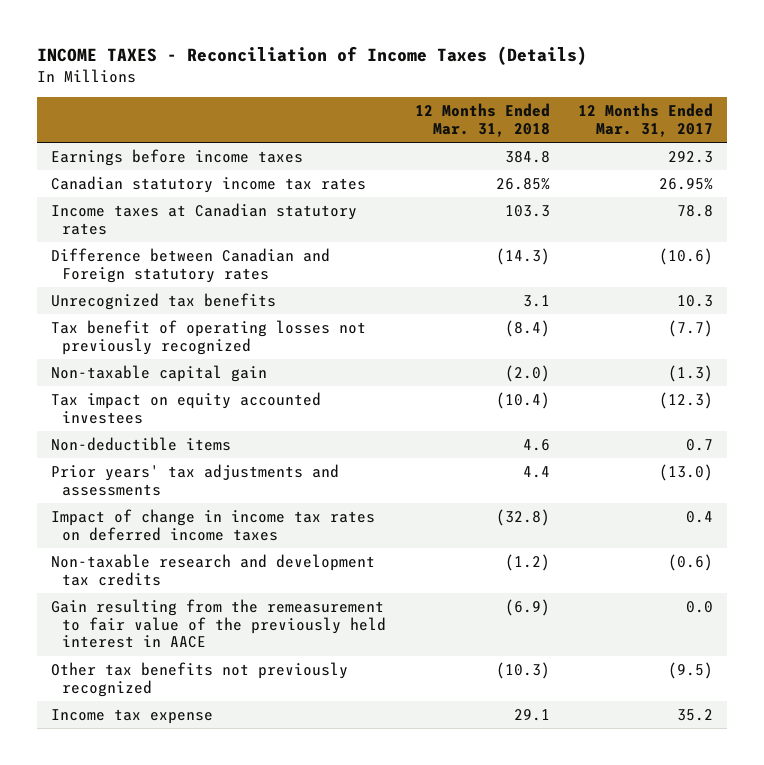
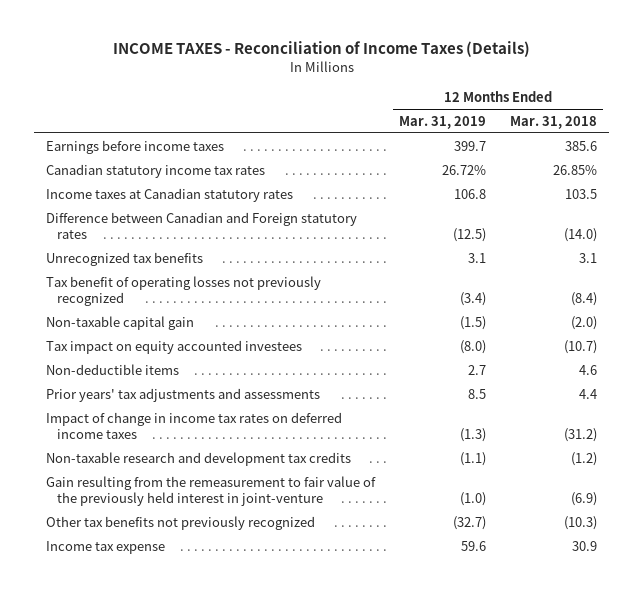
[577,103,713,137] 12 Months Ended Mar. 31, 2017 -> none
none -> [399,115,487,129] Mar. 31, 2019
[504,150,550,163] 384.8 -> [565,140,598,151] 385.6
[504,204,550,217] 103.3 -> [565,188,598,199] 103.5
[495,247,550,265] (14.3) -> [564,227,598,242] (14.0)
[495,391,550,409] (10.4) -> [564,339,598,354] (10.7)
[495,508,550,526] (32.8) -> [564,427,598,442] (31.2)
[51,598,387,649] Gain resulting from the remeasurement to fair value of the previously held interest in AACE -> [46,475,377,506] Gain resulting from the remeasurement to fair value of the previously held interest in joint-venture
[513,708,550,721] 29.1 -> [572,540,598,551] 30.9

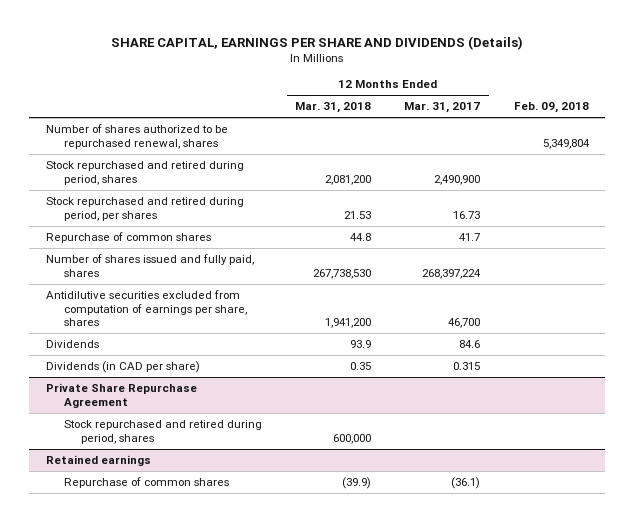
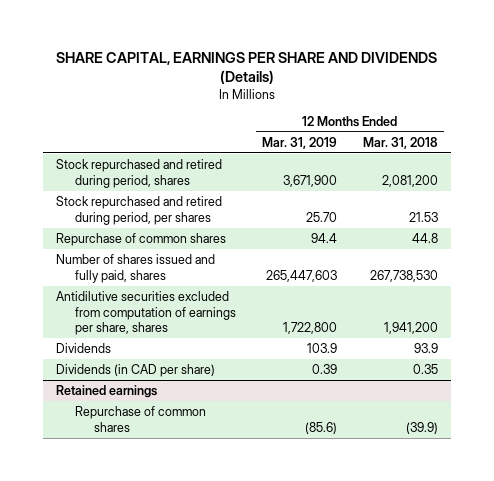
[404,102,481,114] Mar. 31, 2017 -> none
[513,102,589,114] Feb. 09, 2018 -> none
none -> [261,136,337,149] Mar. 31, 2019
[45,124,228,149] Number of shares authorized to be repurchased renewal, shares -> none
[45,383,197,408] Private Share Repurchase Agreement -> none
[63,420,262,444] Stock repurchased and retired during period, shares -> none

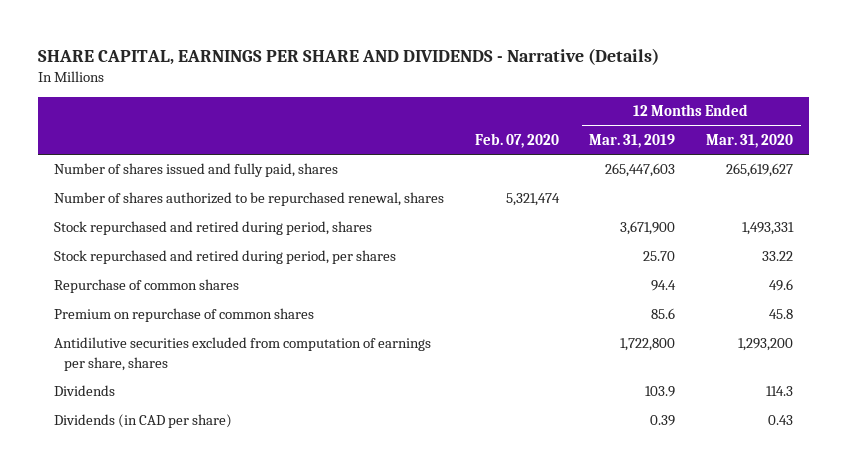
[55,51,437,84] SHARE CAPITAL, EARNINGS PER SHARE AND DIVIDENDS (Details) -> [38,47,660,65] SHARE CAPITAL, EARNINGS PER SHARE AND DIVIDENDS - Narrative (Details)
[362,136,438,149] Mar. 31, 2018 -> none
none -> [474,132,559,148] Feb. 07, 2020
none -> [706,133,794,148] Mar. 31, 2020
[56,253,216,283] Number of shares issued and fully paid, shares -> [53,163,338,178] Number of shares issued and fully paid, shares
none -> [53,192,444,207] Number of shares authorized to be repurchased renewal, shares
none -> [53,308,314,323] Premium on repurchase of common shares
[56,384,158,398] Retained earnings -> none
[75,405,207,432] Repurchase of common shares -> none

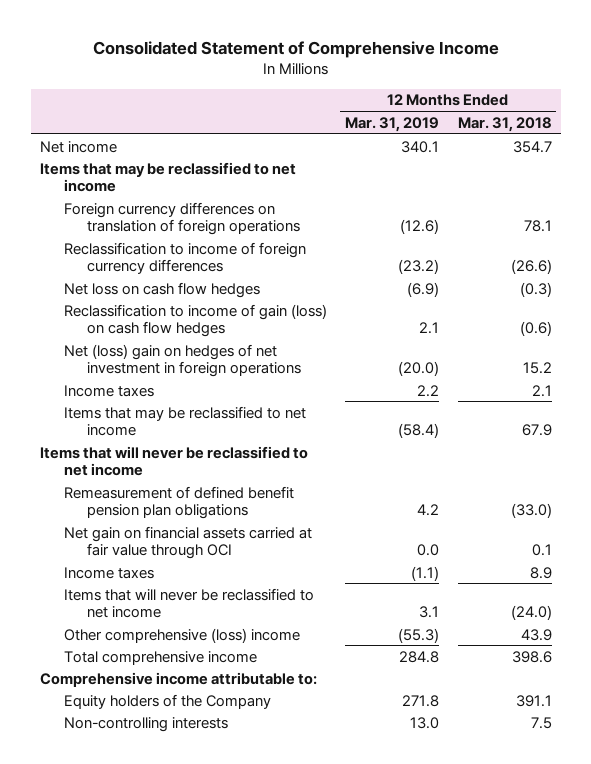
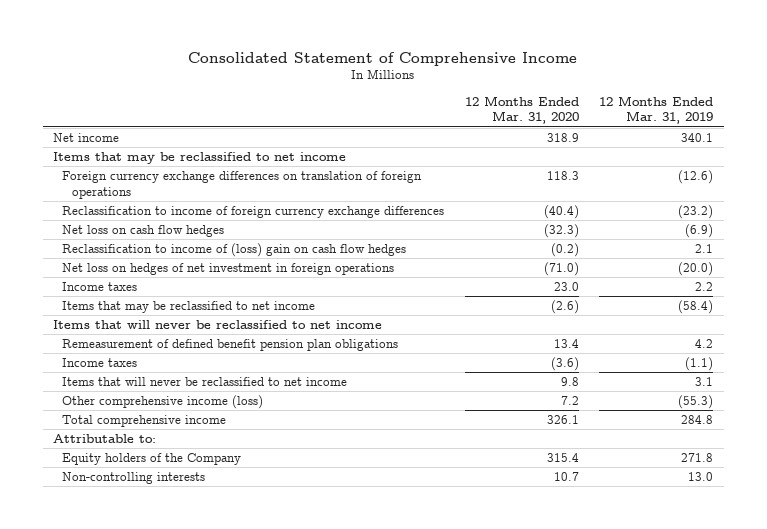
[457,116,552,132] Mar. 31, 2018 -> none
none -> [464,96,579,125] 12 Months Ended Mar. 31, 2020
[63,201,301,236] Foreign currency differences on translation of foreign operations -> [62,171,423,199] Foreign currency exchange differences on translation of foreign operations
[63,241,306,275] Reclassification to income of foreign currency differences -> [62,206,445,219] Reclassification to income of foreign currency exchange differences
[63,303,327,338] Reclassification to income of gain (loss) on cash flow hedges -> [62,243,407,258] Reclassification to income of (loss) gain on cash flow hedges
[63,343,302,378] Net (loss) gain on hedges of net investment in foreign operations -> [62,263,395,276] Net loss on hedges of net investment in foreign operations
[63,525,312,560] Net gain on financial assets carried at fair value through OCI -> none
[63,627,300,643] Other comprehensive (loss) income -> [62,395,264,410] Other comprehensive income (loss)
[39,671,317,687] Comprehensive income attributable to: -> [53,434,157,444] Attributable to:

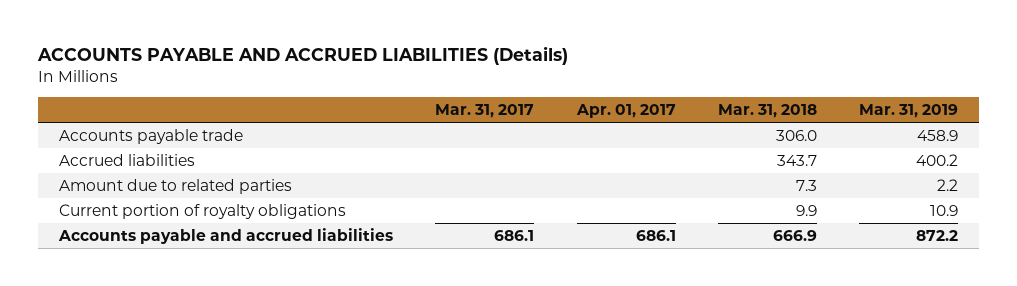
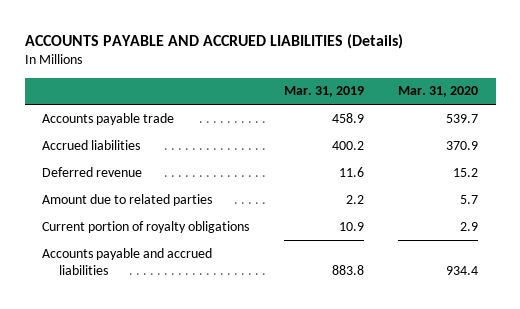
[435,104,535,119] Mar. 31, 2017 -> none
[575,104,676,119] Apr. 01, 2017 -> none
[717,104,817,119] Mar. 31, 2018 -> none
none -> [398,86,479,98] Mar. 31, 2020
none -> [42,166,143,177] Deferred revenue
[916,229,959,241] 872.2 -> [331,265,364,276] 883.8

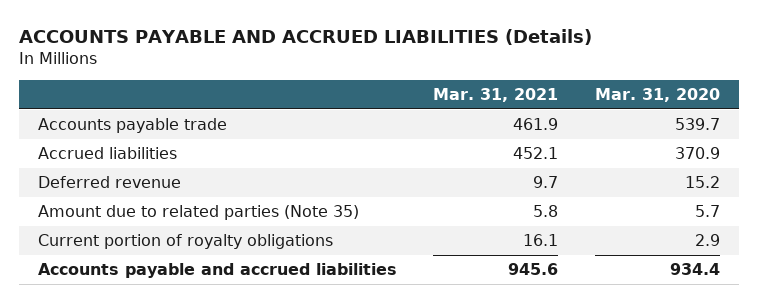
[283,86,364,98] Mar. 31, 2019 -> none
none -> [433,88,559,103] Mar. 31, 2021
[42,193,213,206] Amount due to related parties -> [37,205,359,221] Amount due to related parties (Note 35)

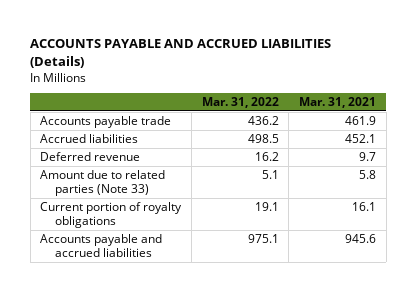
[595,88,721,103] Mar. 31, 2020 -> none
none -> [201,96,279,108] Mar. 31, 2022
[37,205,359,221] Amount due to related parties (Note 35) -> [40,169,166,197] Amount due to related parties (Note 33)

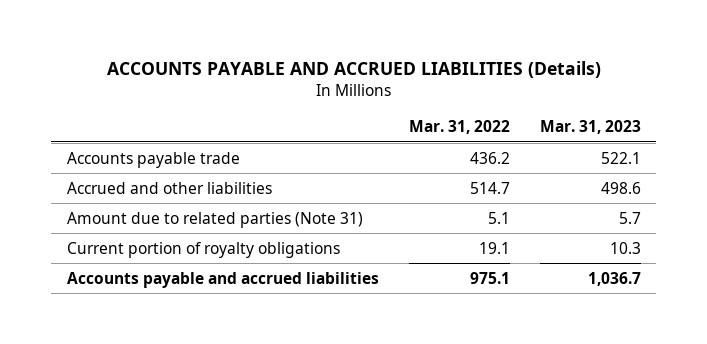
[298,96,376,108] Mar. 31, 2021 -> none
none -> [539,120,641,135] Mar. 31, 2023
[40,151,141,161] Deferred revenue -> none
[40,133,139,143] Accrued liabilities -> [66,181,272,194] Accrued and other liabilities
[247,133,279,143] 498.5 -> [469,181,510,194] 514.7
[40,169,166,197] Amount due to related parties (Note 33) -> [66,211,363,228] Amount due to related parties (Note 31)

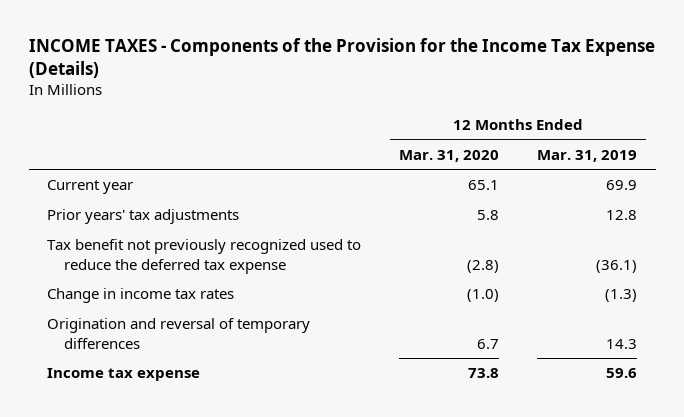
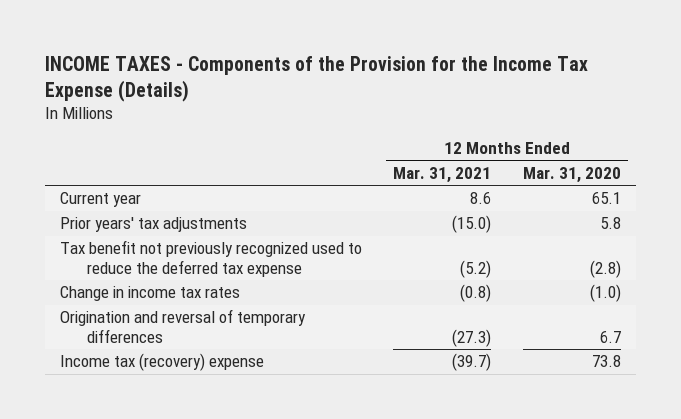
[536,149,637,162] Mar. 31, 2019 -> none
none -> [393,166,492,183] Mar. 31, 2021
[47,368,201,382] Income tax expense -> [60,353,265,372] Income tax (recovery) expense

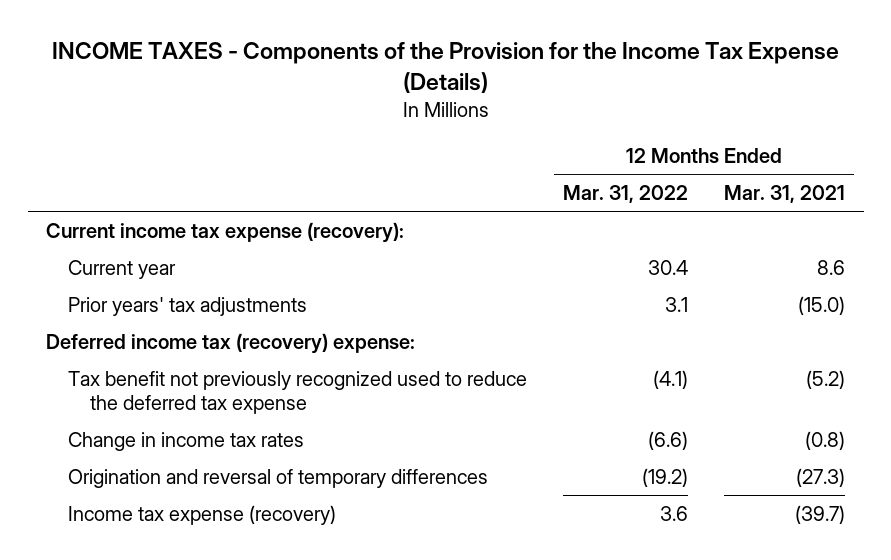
[522,166,621,183] Mar. 31, 2020 -> none
none -> [563,185,689,204] Mar. 31, 2022
none -> [45,221,404,243] Current income tax expense (recovery):
none -> [45,332,415,354] Deferred income tax (recovery) expense:
[60,353,265,372] Income tax (recovery) expense -> [67,504,336,525] Income tax expense (recovery)

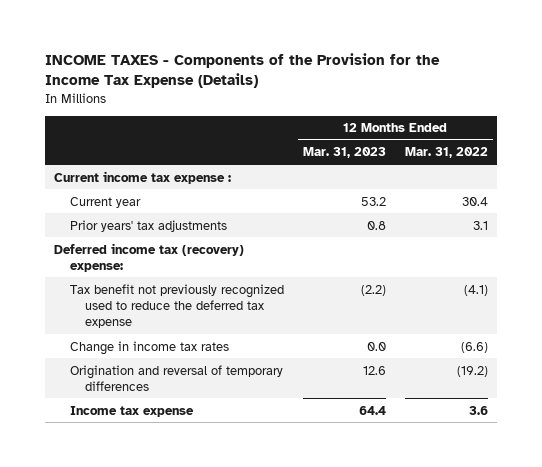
[724,185,846,204] Mar. 31, 2021 -> none
none -> [302,147,386,159] Mar. 31, 2023
[45,221,404,243] Current income tax expense (recovery): -> [54,170,232,184] Current income tax expense :
[67,504,336,525] Income tax expense (recovery) -> [69,405,194,417] Income tax expense

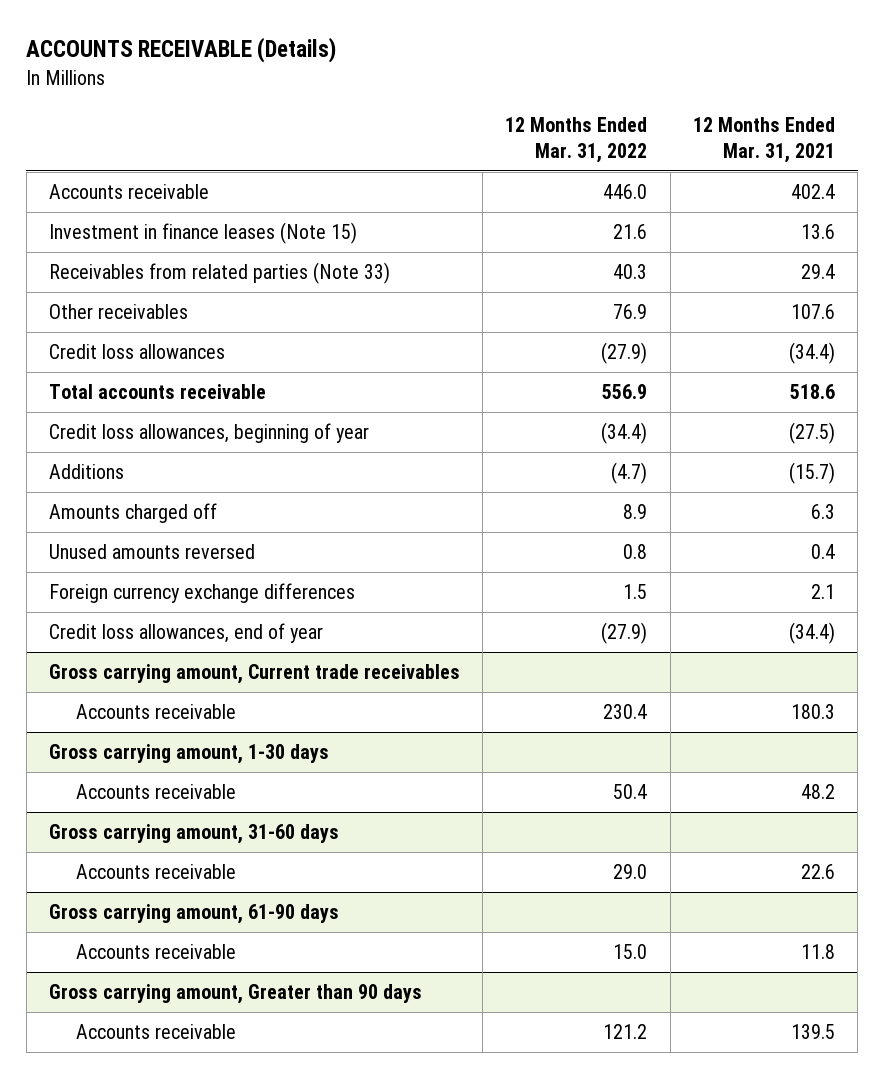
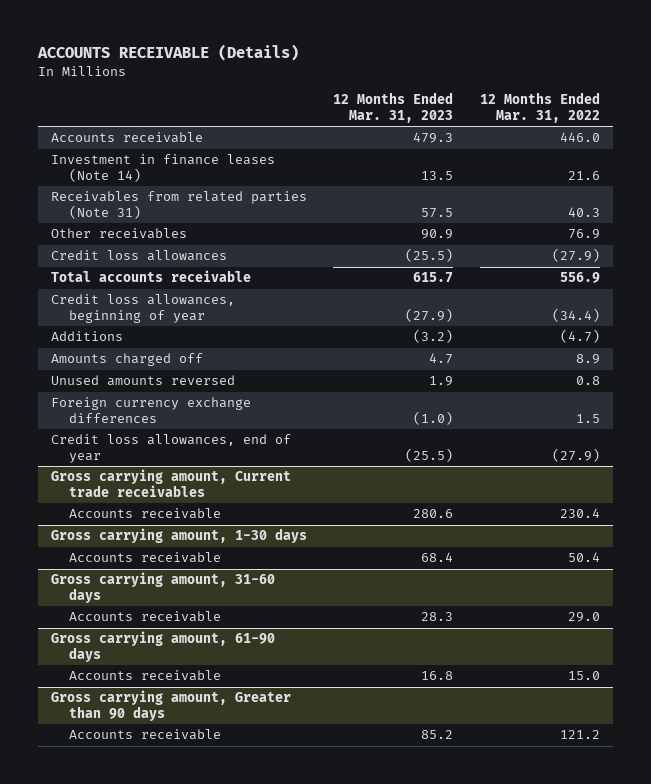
[692,116,835,163] 12 Months Ended Mar. 31, 2021 -> none
none -> [333,92,454,123] 12 Months Ended Mar. 31, 2023
[48,222,357,245] Investment in finance leases (Note 15) -> [51,154,276,182] Investment in finance leases (Note 14)
[48,262,390,285] Receivables from related parties (Note 33) -> [51,191,308,219] Receivables from related parties (Note 31)

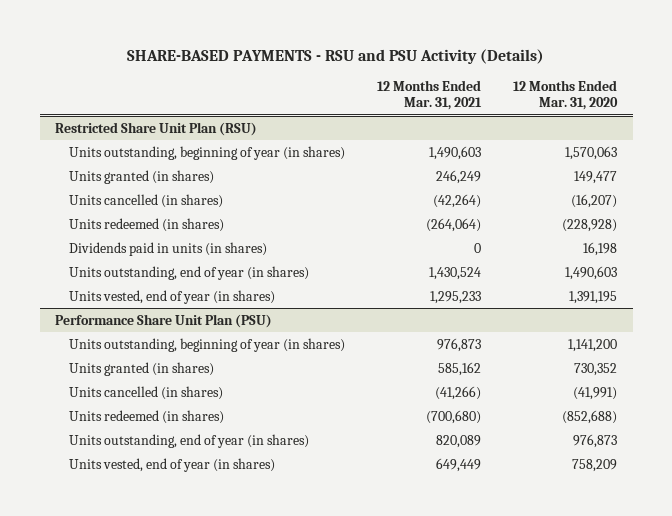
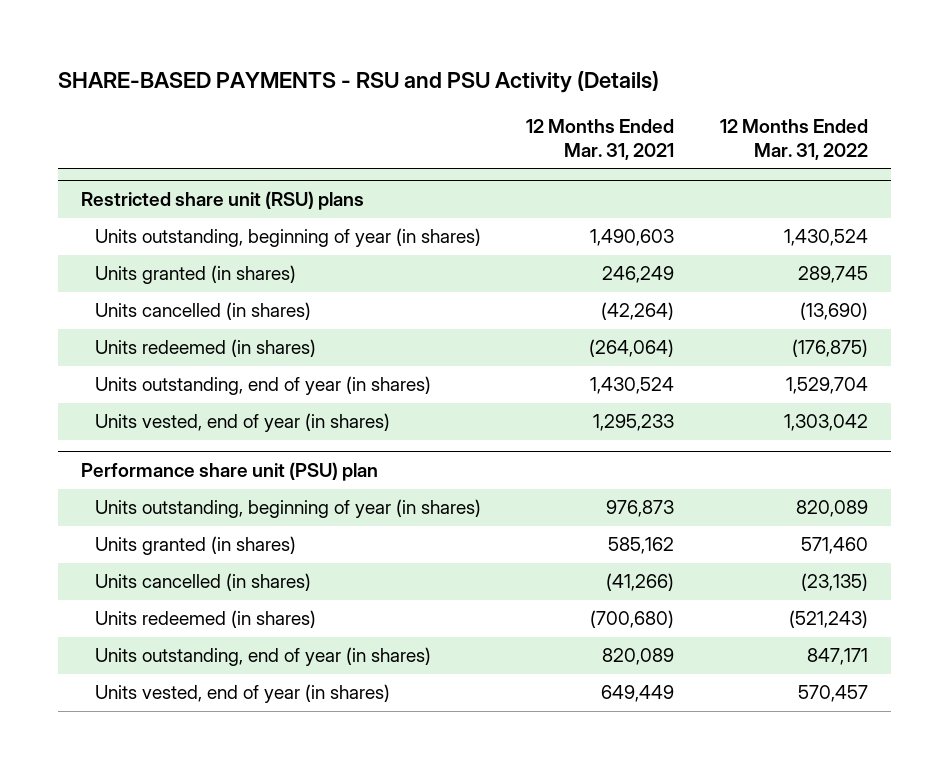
[512,80,618,111] 12 Months Ended Mar. 31, 2020 -> none
none -> [719,118,868,160] 12 Months Ended Mar. 31, 2022
[55,121,258,136] Restricted Share Unit Plan (RSU) -> [81,191,365,211] Restricted share unit (RSU) plans
[69,241,268,256] Dividends paid in units (in shares) -> none
[55,313,273,328] Performance Share Unit Plan (PSU) -> [81,462,379,482] Performance share unit (PSU) plan

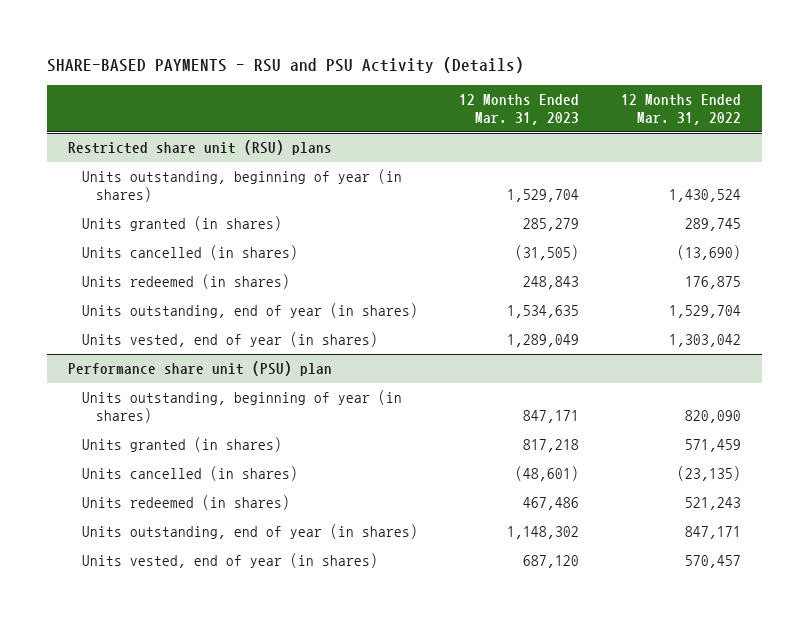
[526,118,675,160] 12 Months Ended Mar. 31, 2021 -> none
none -> [459,94,580,126] 12 Months Ended Mar. 31, 2023
[791,339,868,358] (176,875) -> [684,276,741,290] 176,875
[795,500,868,518] 820,089 -> [684,410,741,424] 820,090
[800,537,868,555] 571,460 -> [684,439,741,453] 571,459
[788,610,868,629] (521,243) -> [684,497,741,511] 521,243

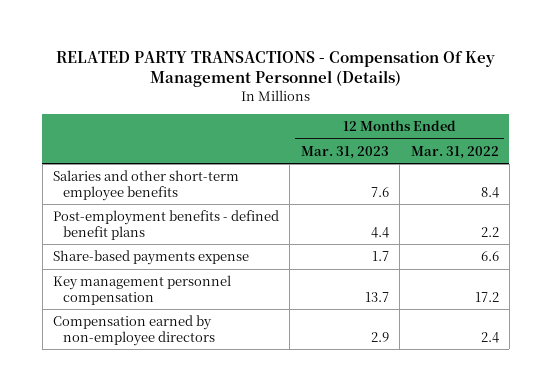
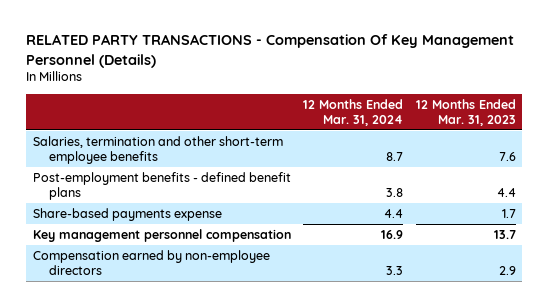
[410,145,499,159] Mar. 31, 2022 -> none
none -> [303,98,404,126] 12 Months Ended Mar. 31, 2024
[52,170,239,201] Salaries and other short-term employee benefits -> [32,135,283,164] Salaries, termination and other short-term employee benefits

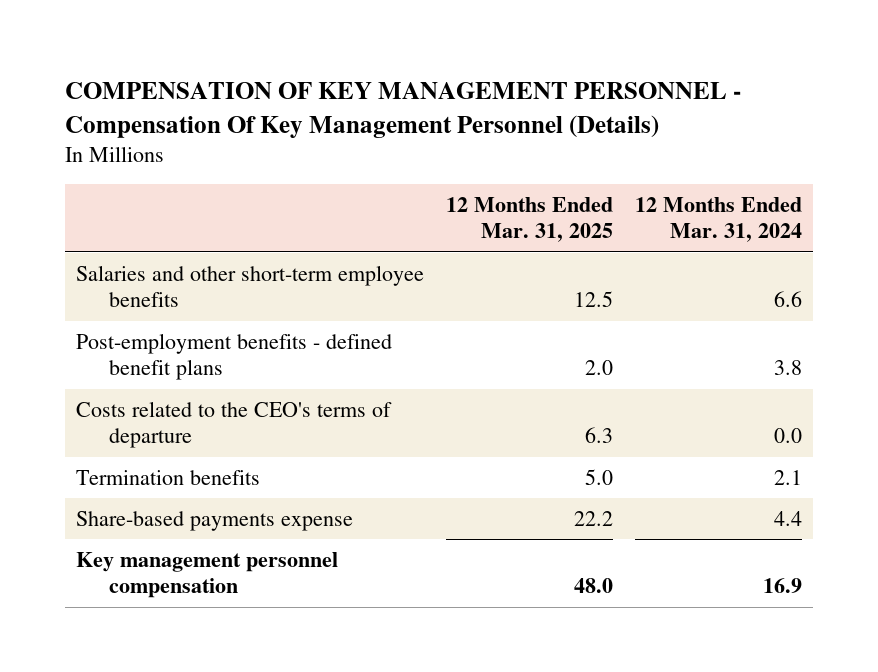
[26,34,515,68] RELATED PARTY TRANSACTIONS - Compensation Of Key Management Personnel (Details) -> [64,81,741,138] COMPENSATION OF KEY MANAGEMENT PERSONNEL - Compensation Of Key Management Personnel (Details)
[416,98,517,126] 12 Months Ended Mar. 31, 2023 -> none
none -> [445,196,613,243] 12 Months Ended Mar. 31, 2025
[32,135,283,164] Salaries, termination and other short-term employee benefits -> [75,264,424,308] Salaries and other short-term employee benefits
[386,151,404,161] 8.7 -> [774,291,803,308] 6.6
none -> [75,400,392,449] Costs related to the CEO's terms of departure
none -> [75,469,260,485] Termination benefits
[32,249,270,275] Compensation earned by non-employee directors -> none

